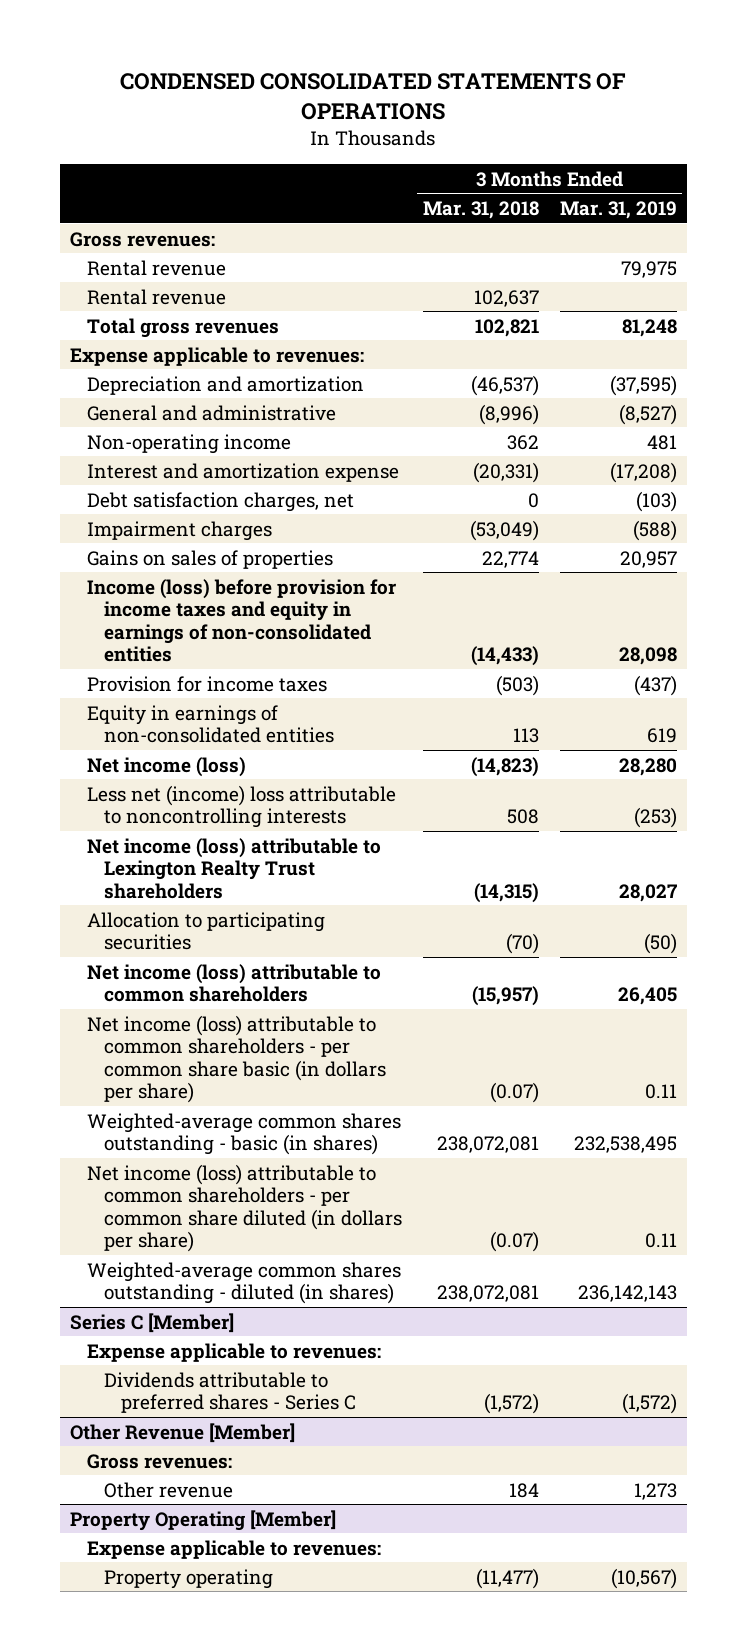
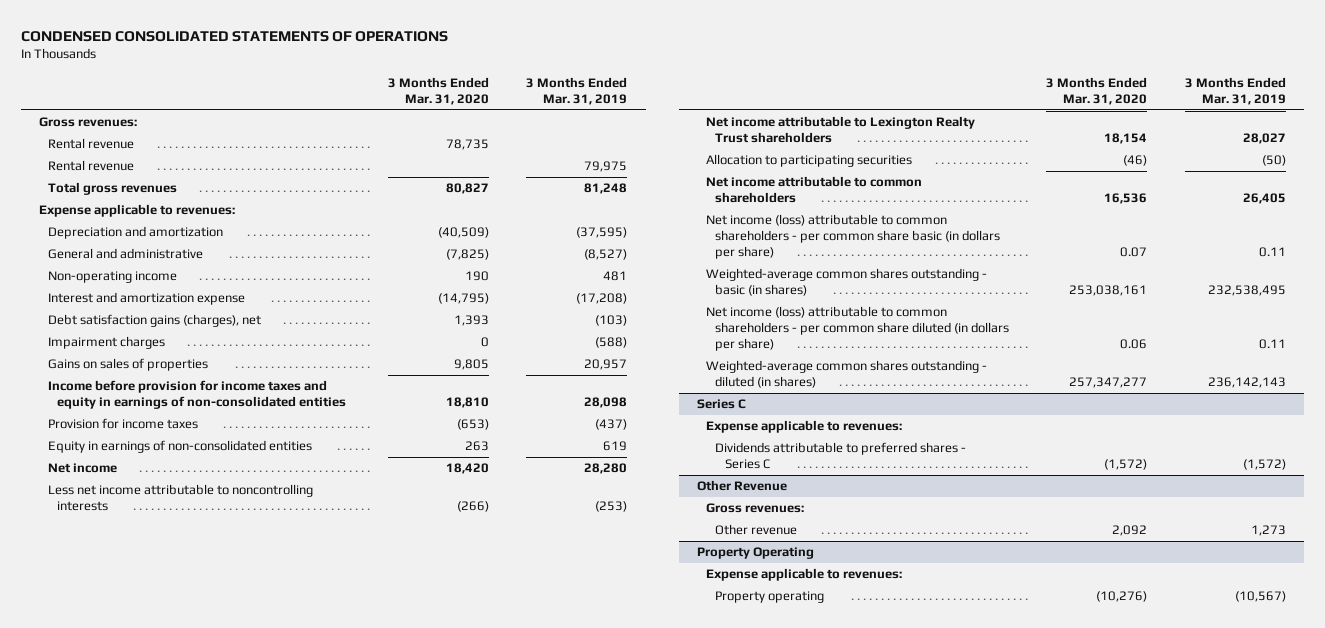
[422,201,539,220] Mar. 31, 2018 -> none
none -> [388,76,490,105] 3 Months Ended Mar. 31, 2020
[86,259,226,276] Rental revenue -> [48,160,135,172] Rental revenue
[86,491,354,512] Debt satisfaction charges, net -> [48,314,262,328] Debt satisfaction gains (charges), net
[86,578,396,663] Income (loss) before provision for income taxes and equity in earnings of non-consolidated entities -> [48,380,347,410] Income before provision for income taxes and equity in earnings of non-consolidated entities
[86,756,246,777] Net income (loss) -> [48,463,118,474] Net income
[86,784,396,829] Less net (income) loss attributable to noncontrolling interests -> [48,484,314,512] Less net income attributable to noncontrolling interests
[86,837,381,899] Net income (loss) attributable to Lexington Realty Trust shareholders -> [706,116,976,144] Net income attributable to Lexington Realty Trust shareholders
[86,963,381,1003] Net income (loss) attributable to common shareholders -> [706,176,923,204] Net income attributable to common shareholders
[70,1312,235,1333] Series C [Member] -> [697,399,747,410] Series C
[70,1422,296,1443] Other Revenue [Member] -> [697,480,788,492] Other Revenue
[70,1509,337,1531] Property Operating [Member] -> [697,547,815,560] Property Operating

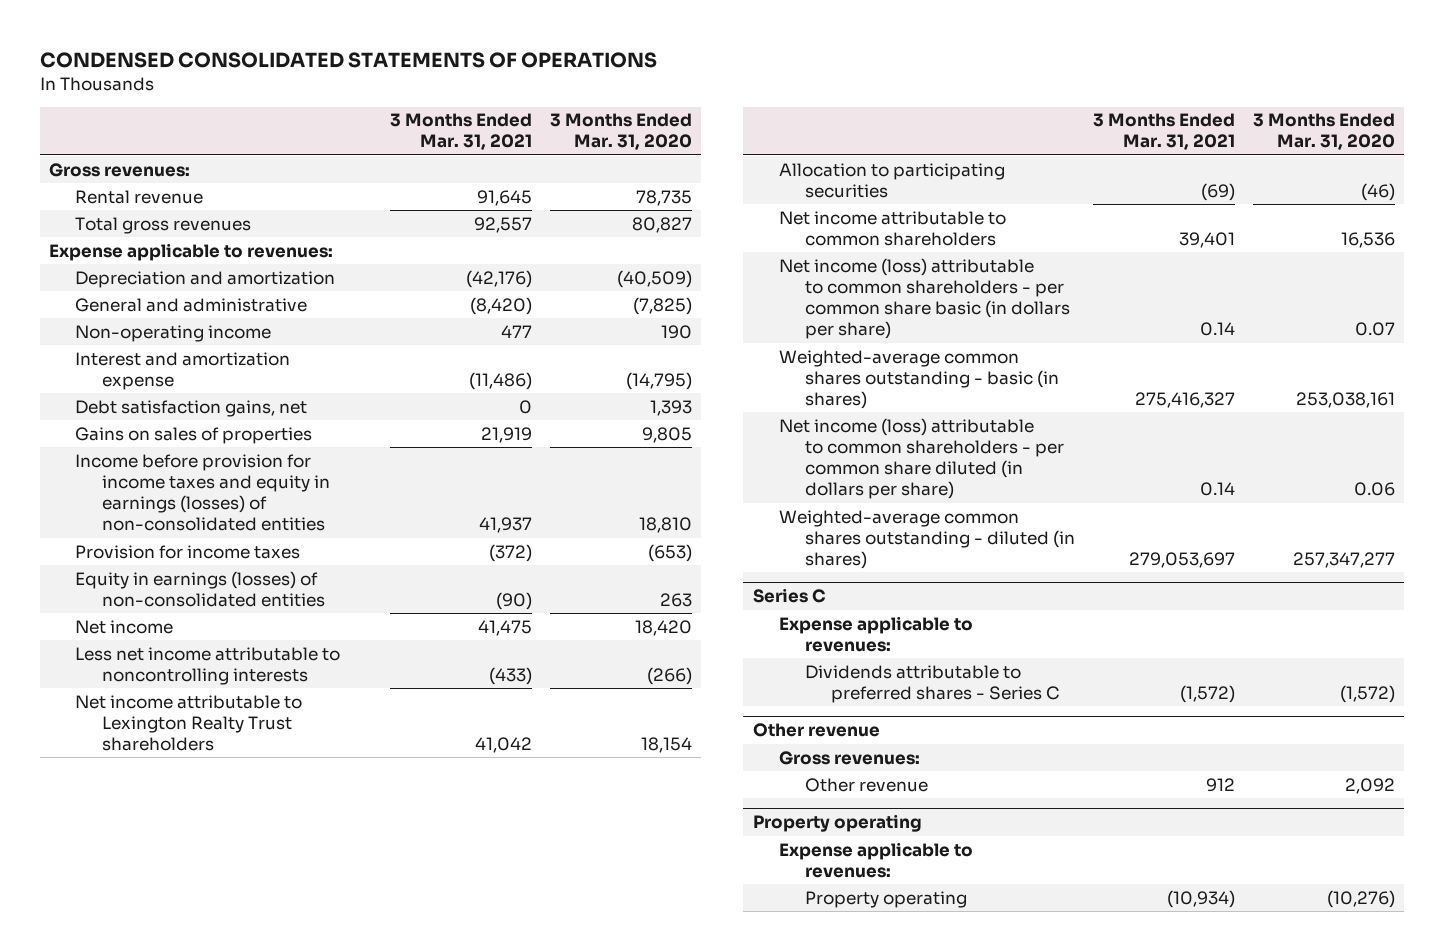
[526,76,628,105] 3 Months Ended Mar. 31, 2019 -> none
none -> [389,113,532,151] 3 Months Ended Mar. 31, 2021
[48,160,135,172] Rental revenue -> none
[48,336,166,350] Impairment charges -> none
[48,314,262,328] Debt satisfaction gains (charges), net -> [75,399,308,417] Debt satisfaction gains, net
[48,380,347,410] Income before provision for income taxes and equity in earnings of non-consolidated entities -> [75,453,330,532] Income before provision for income taxes and equity in earnings (losses) of non-consolidated entities
[48,440,313,454] Equity in earnings of non-consolidated entities -> [75,570,325,607] Equity in earnings (losses) of non-consolidated entities
[697,480,788,492] Other Revenue -> [752,723,880,738] Other revenue
[697,547,815,560] Property Operating -> [752,814,922,833] Property operating

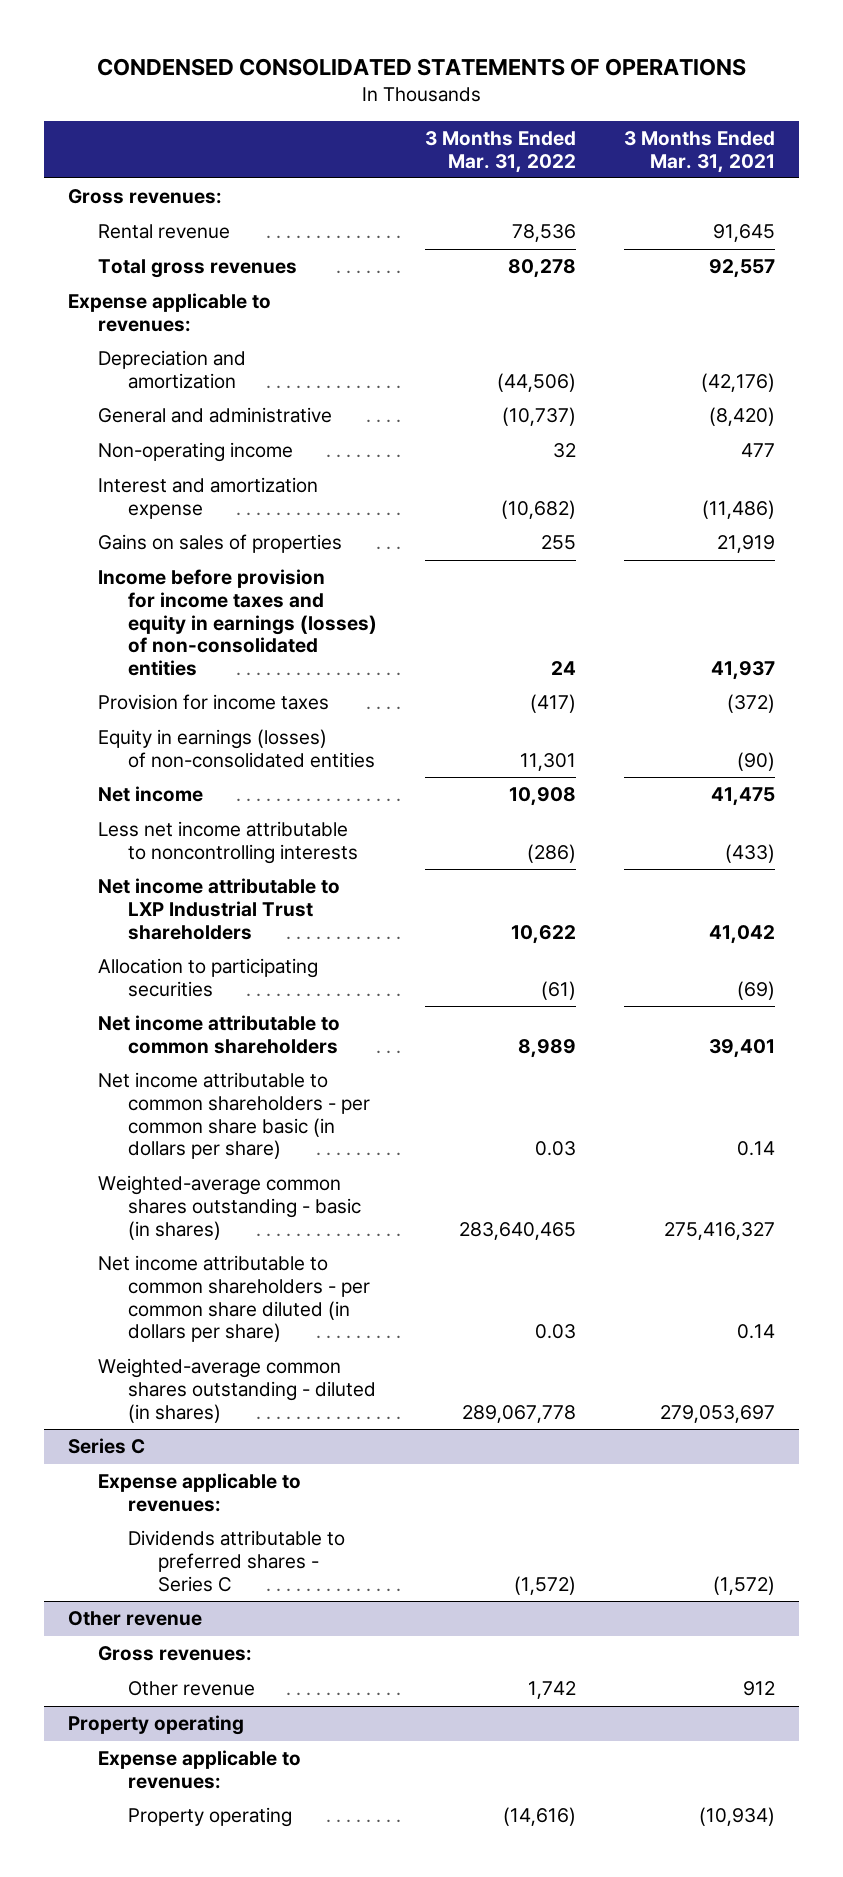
[549,113,692,151] 3 Months Ended Mar. 31, 2020 -> none
none -> [425,130,577,173] 3 Months Ended Mar. 31, 2022
[75,399,308,417] Debt satisfaction gains, net -> none
[75,694,303,752] Net income attributable to Lexington Realty Trust shareholders -> [98,878,341,940] Net income attributable to LXP Industrial Trust shareholders
[778,257,1070,340] Net income (loss) attributable to common shareholders - per common share basic (in dollars per share) -> [98,1072,371,1160] Net income attributable to common shareholders - per common share basic (in dollars per share)
[778,417,1064,500] Net income (loss) attributable to common shareholders - per common share diluted (in dollars per share) -> [98,1255,371,1343] Net income attributable to common shareholders - per common share diluted (in dollars per share)

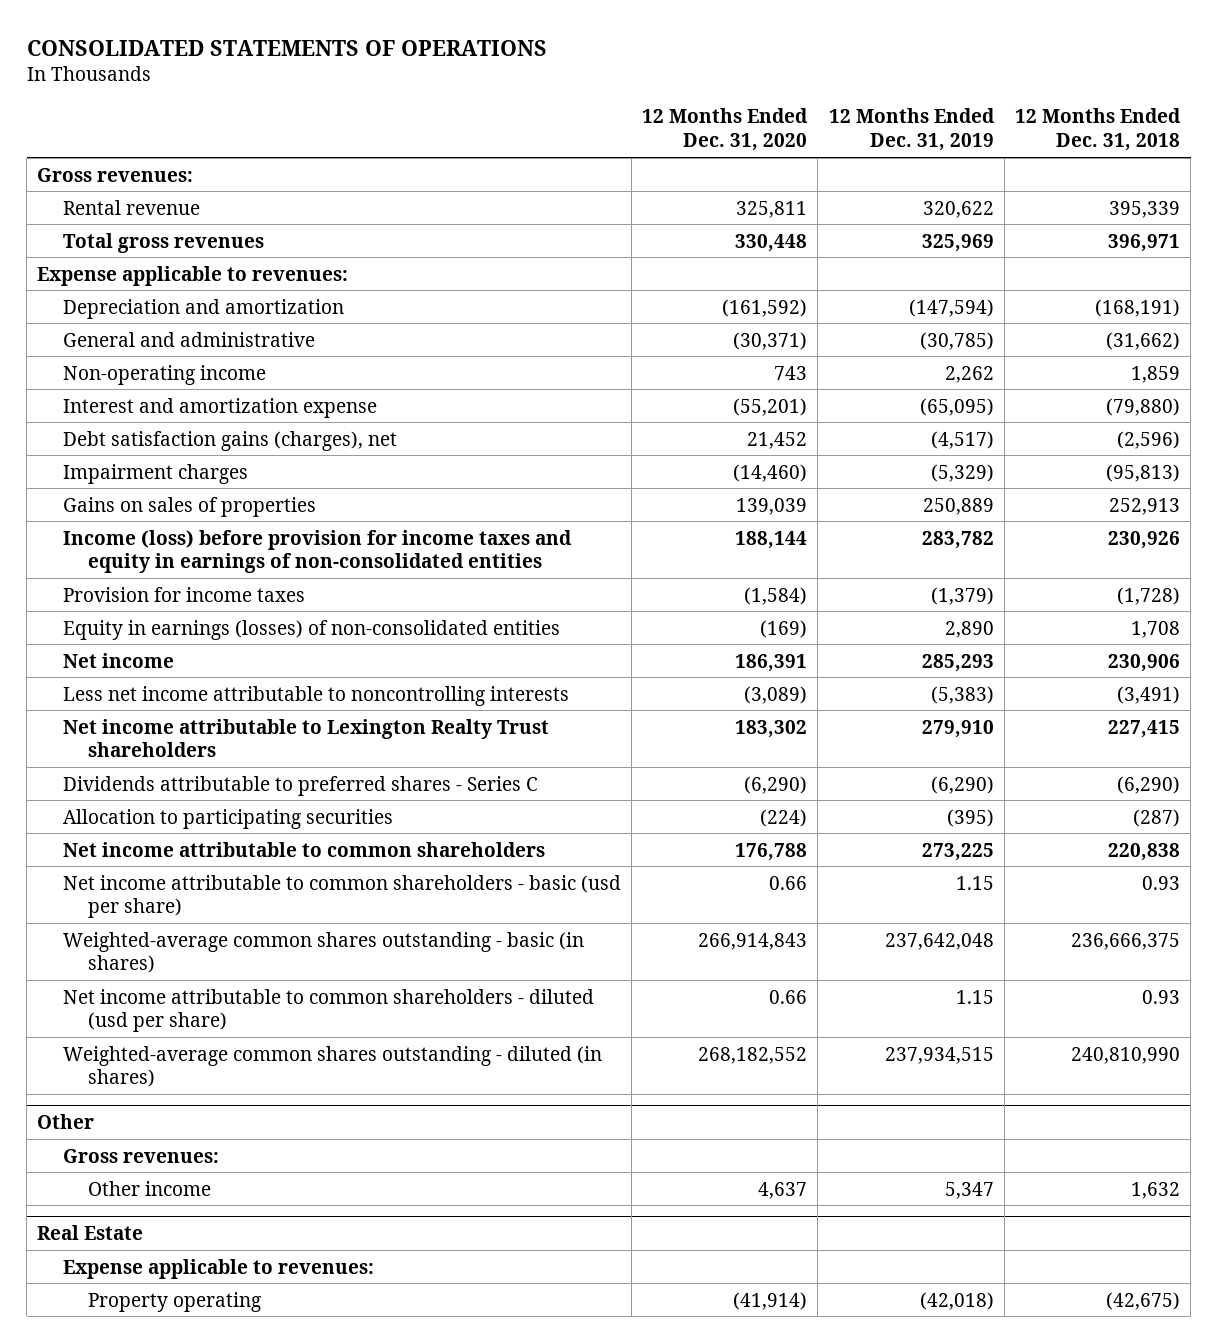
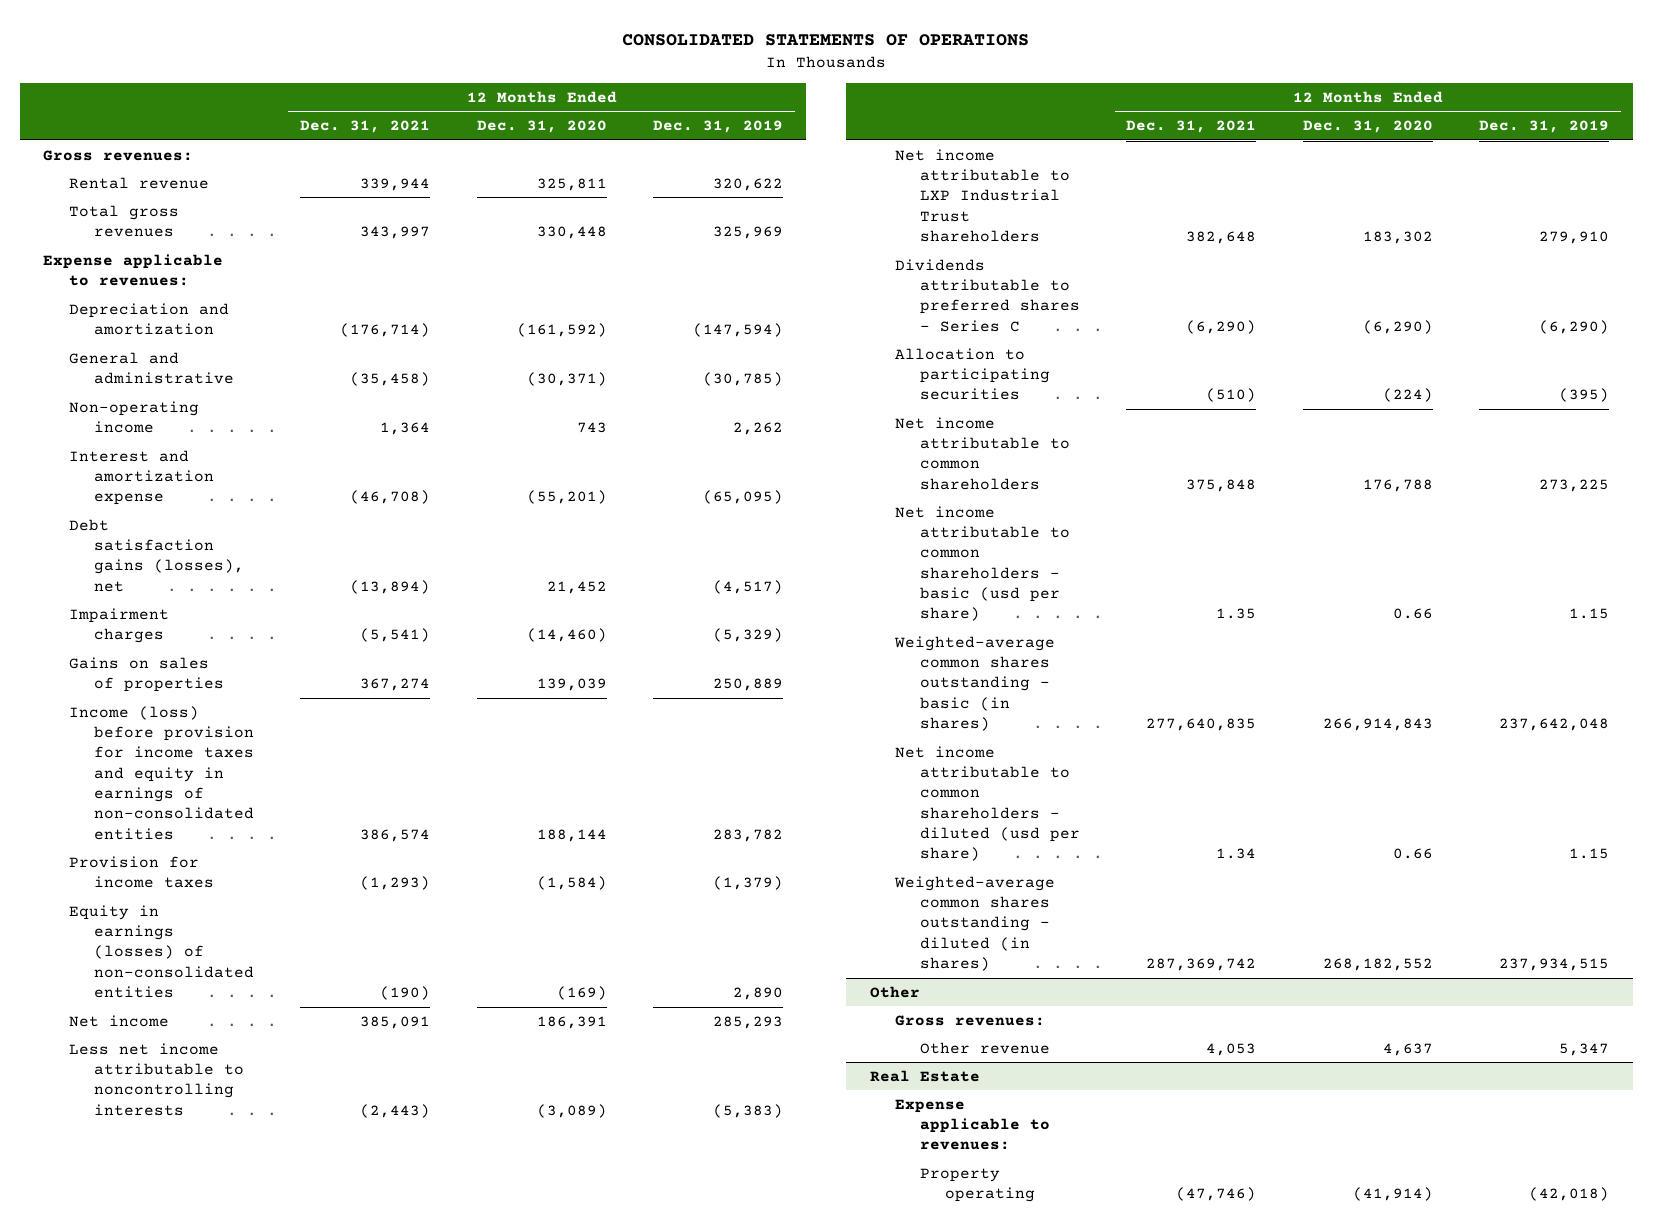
[1015,108,1182,152] 12 Months Ended Dec. 31, 2018 -> none
none -> [300,120,431,134] Dec. 31, 2021
[62,430,397,451] Debt satisfaction gains (charges), net -> [68,518,244,592] Debt satisfaction gains (losses), net
[62,718,549,758] Net income attributable to Lexington Realty Trust shareholders -> [894,148,1070,243] Net income attributable to LXP Industrial Trust shareholders
[87,1180,211,1196] Other income -> [919,1041,1050,1054] Other revenue

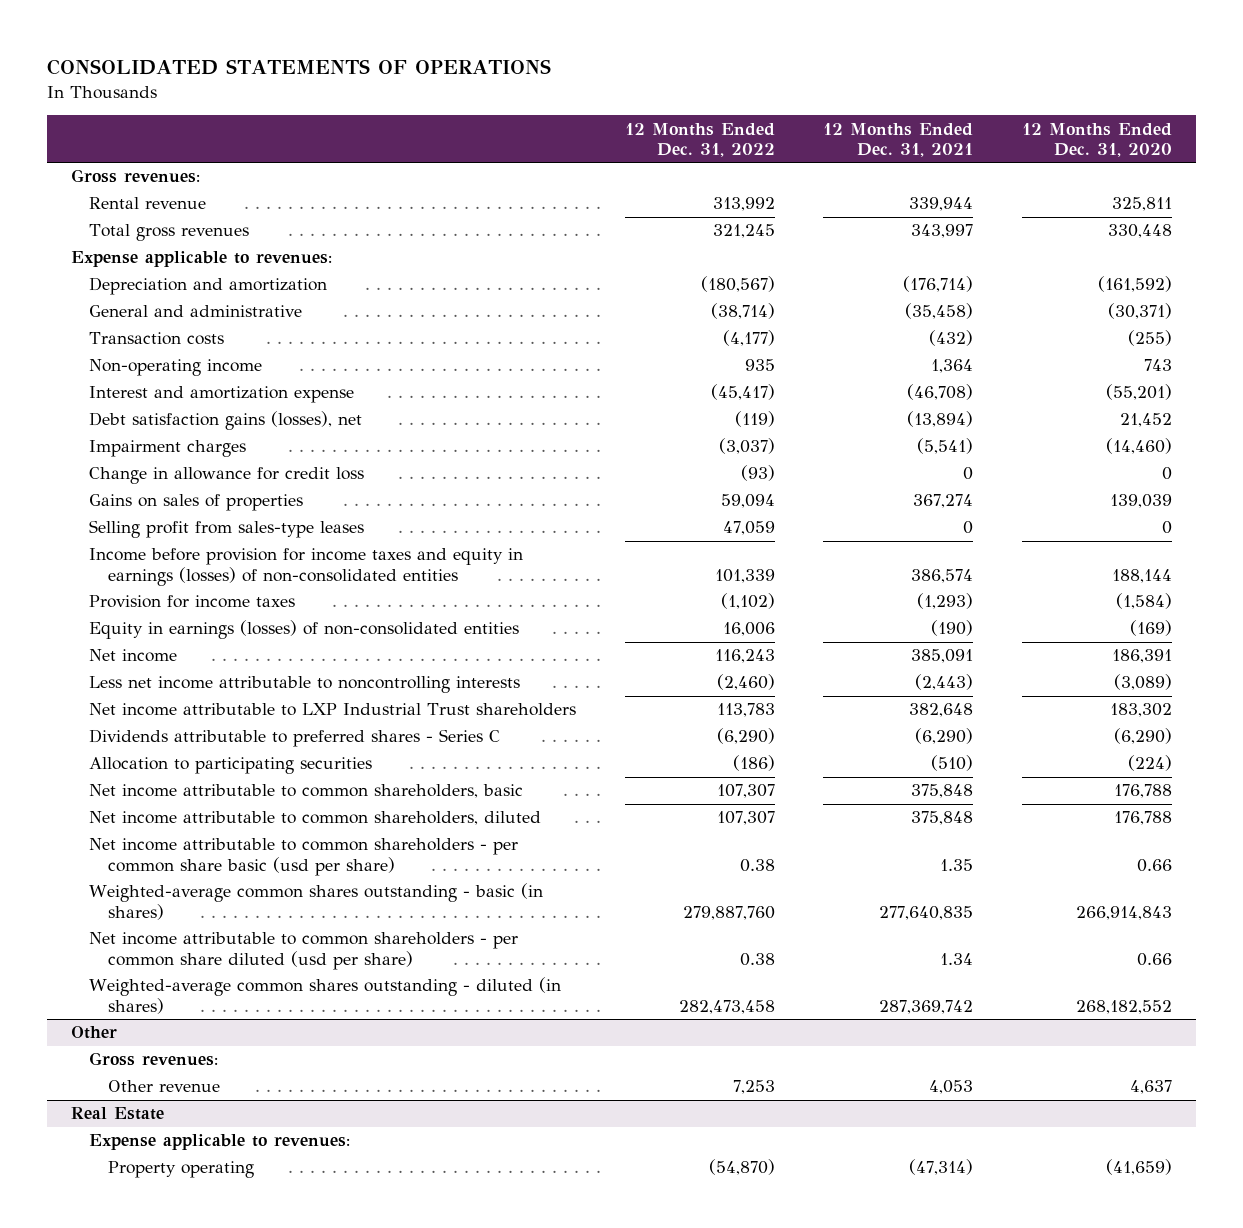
[653,120,784,134] Dec. 31, 2019 -> none
none -> [624,122,775,157] 12 Months Ended Dec. 31, 2022
none -> [89,332,225,346] Transaction costs
none -> [89,467,365,485] Change in allowance for credit loss
none -> [89,520,365,539] Selling profit from sales-type leases
[68,705,254,840] Income (loss) before provision for income taxes and equity in earnings of non-consolidated entities -> [89,548,524,586] Income before provision for income taxes and equity in earnings (losses) of non-consolidated entities
[894,416,1070,490] Net income attributable to common shareholders -> [89,784,524,799] Net income attributable to common shareholders, basic
none -> [89,811,542,826] Net income attributable to common shareholders, diluted
[894,505,1070,622] Net income attributable to common shareholders - basic (usd per share) -> [89,838,519,876] Net income attributable to common shareholders - per common share basic (usd per share)
[894,745,1080,862] Net income attributable to common shareholders - diluted (usd per share) -> [89,932,519,970] Net income attributable to common shareholders - per common share diluted (usd per share)
[1176,1187,1257,1202] (47,746) -> [909,1159,974,1176] (47,314)
[1352,1187,1433,1202] (41,914) -> [1106,1159,1173,1176] (41,659)

